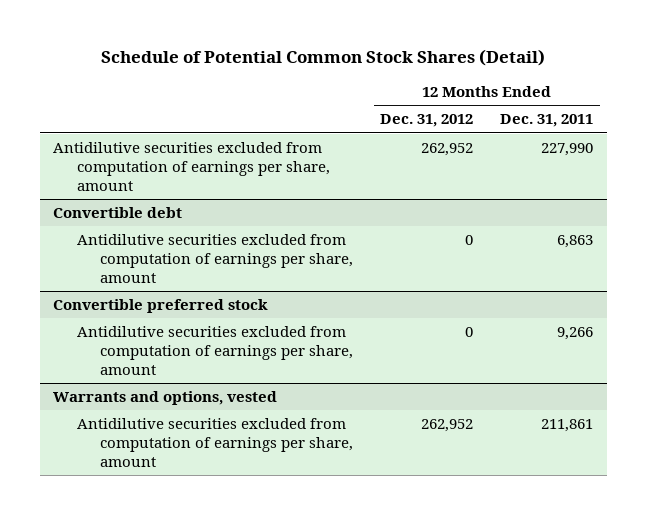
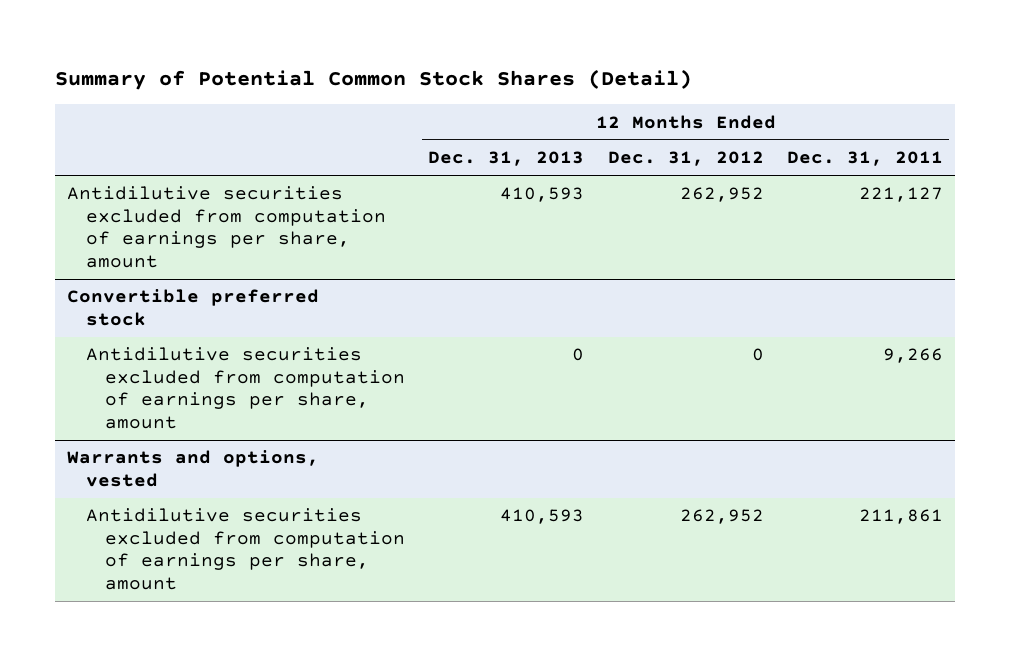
[101,49,546,67] Schedule of Potential Common Stock Shares (Detail) -> [54,68,692,90] Summary of Potential Common Stock Shares (Detail)
none -> [428,151,585,167] Dec. 31, 2013
[53,206,183,218] Convertible debt -> none
[76,233,354,284] Antidilutive securities excluded from computation of earnings per share, amount -> none
[541,142,594,156] 227,990 -> [859,187,944,203] 221,127

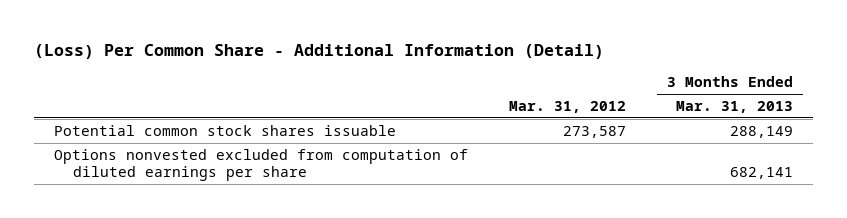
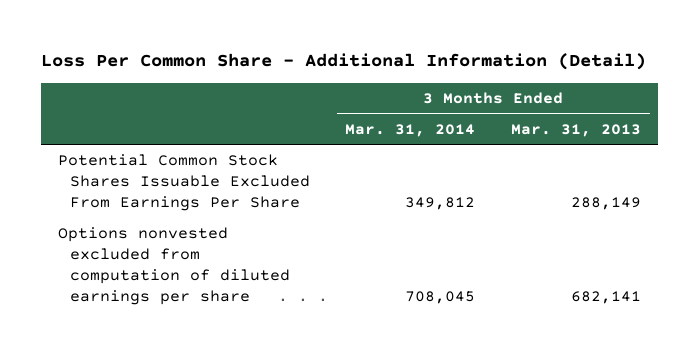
[33,43,604,59] (Loss) Per Common Share - Additional Information (Detail) -> [40,53,646,71] Loss Per Common Share - Additional Information (Detail)
[508,101,626,114] Mar. 31, 2012 -> none
none -> [345,123,476,137] Mar. 31, 2014
[54,125,397,137] Potential common stock shares issuable -> [58,154,311,212] Potential Common Stock Shares Issuable Excluded From Earnings Per Share

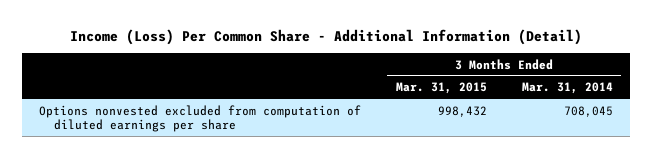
[40,53,646,71] Loss Per Common Share - Additional Information (Detail) -> [69,28,582,45] Income (Loss) Per Common Share - Additional Information (Detail)
[510,123,641,137] Mar. 31, 2013 -> none
none -> [395,82,487,95] Mar. 31, 2015
[58,154,311,212] Potential Common Stock Shares Issuable Excluded From Earnings Per Share -> none

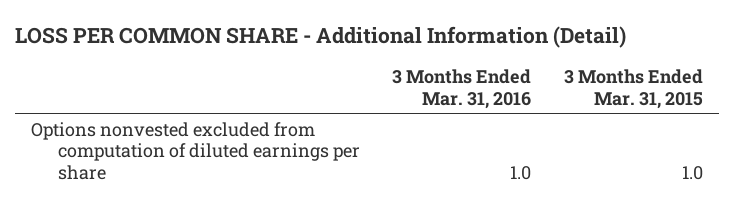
[69,28,582,45] Income (Loss) Per Common Share - Additional Information (Detail) -> [15,26,627,49] LOSS PER COMMON SHARE - Additional Information (Detail)
[521,82,613,95] Mar. 31, 2014 -> none
none -> [392,69,532,109] 3 Months Ended Mar. 31, 2016
[437,105,487,117] 998,432 -> [681,165,703,180] 1.0

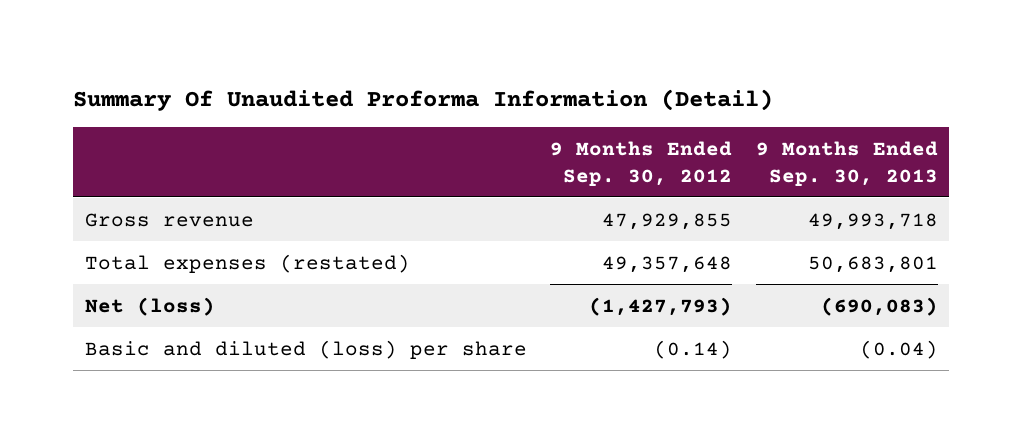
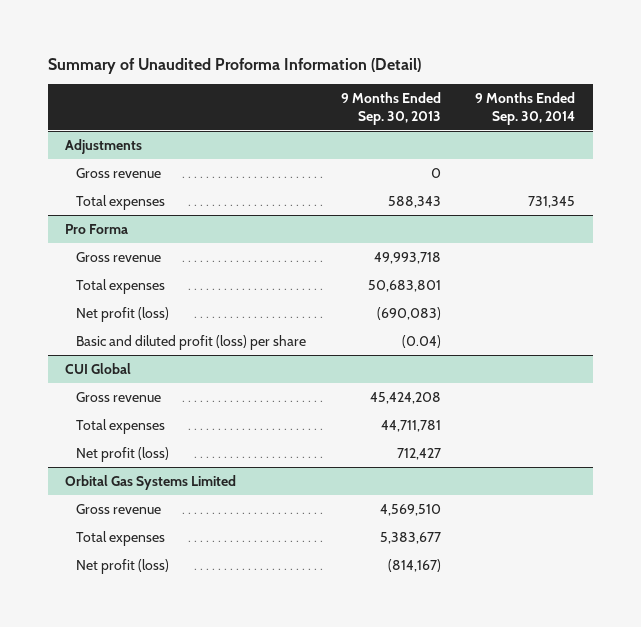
[73,89,774,112] Summary Of Unaudited Proforma Information (Detail) -> [47,57,421,74] Summary of Unaudited Proforma Information (Detail)
[550,140,733,186] 9 Months Ended Sep. 30, 2012 -> none
none -> [475,91,576,125] 9 Months Ended Sep. 30, 2014
none -> [65,138,143,154] Adjustments
none -> [75,167,161,178] Gross revenue
none -> [75,194,165,210] Total expenses
none -> [65,223,129,234] Pro Forma
[85,253,411,273] Total expenses (restated) -> [75,278,165,294] Total expenses
[85,296,216,316] Net (loss) -> [75,306,169,322] Net profit (loss)
[85,339,528,359] Basic and diluted (loss) per share -> [75,334,306,350] Basic and diluted profit (loss) per share
none -> [65,362,132,374] CUI Global
none -> [75,391,161,402] Gross revenue
none -> [75,418,165,434] Total expenses
none -> [75,446,169,462] Net profit (loss)
none -> [65,474,237,490] Orbital Gas Systems Limited
none -> [75,503,161,514] Gross revenue
none -> [75,530,165,546] Total expenses
none -> [75,558,169,574] Net profit (loss)

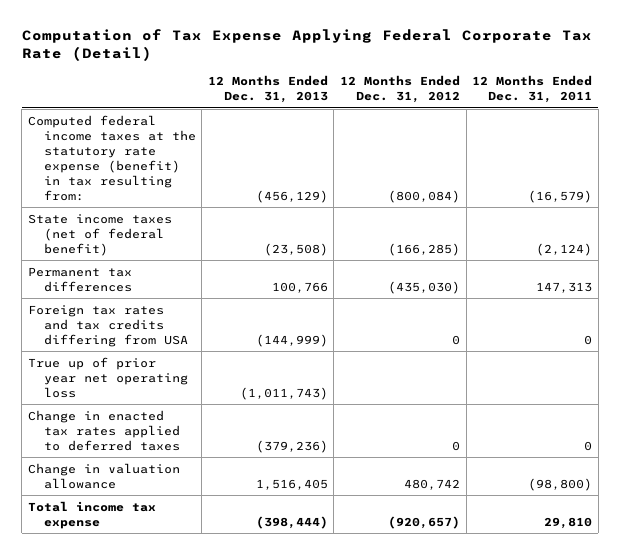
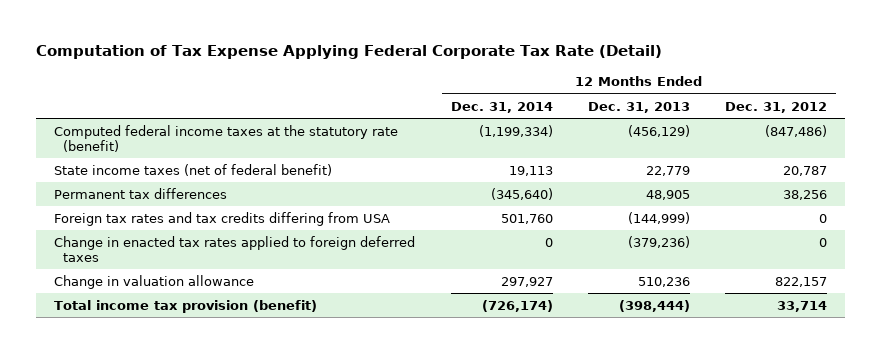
[472,75,593,104] 12 Months Ended Dec. 31, 2011 -> none
none -> [450,101,553,113] Dec. 31, 2014
[27,114,196,201] Computed federal income taxes at the statutory rate expense (benefit) in tax resulting from: -> [54,124,399,152] Computed federal income taxes at the statutory rate (benefit)
[388,189,461,203] (800,084) -> [765,124,828,137] (847,486)
[263,242,328,256] (23,508) -> [645,165,690,176] 22,779
[388,242,461,256] (166,285) -> [783,165,828,176] 20,787
[271,281,328,293] 100,766 -> [645,189,690,200] 48,905
[388,280,461,294] (435,030) -> [783,189,828,200] 38,256
[27,356,188,398] True up of prior year net operating loss -> none
[27,409,180,451] Change in enacted tax rates applied to deferred taxes -> [54,235,416,262] Change in enacted tax rates applied to foreign deferred taxes
[255,478,328,490] 1,516,405 -> [637,276,690,287] 510,236
[404,478,461,490] 480,742 -> [775,276,828,287] 822,157
[27,500,156,529] Total income tax expense -> [54,299,318,313] Total income tax provision (benefit)
[388,515,461,529] (920,657) -> [777,300,828,312] 33,714

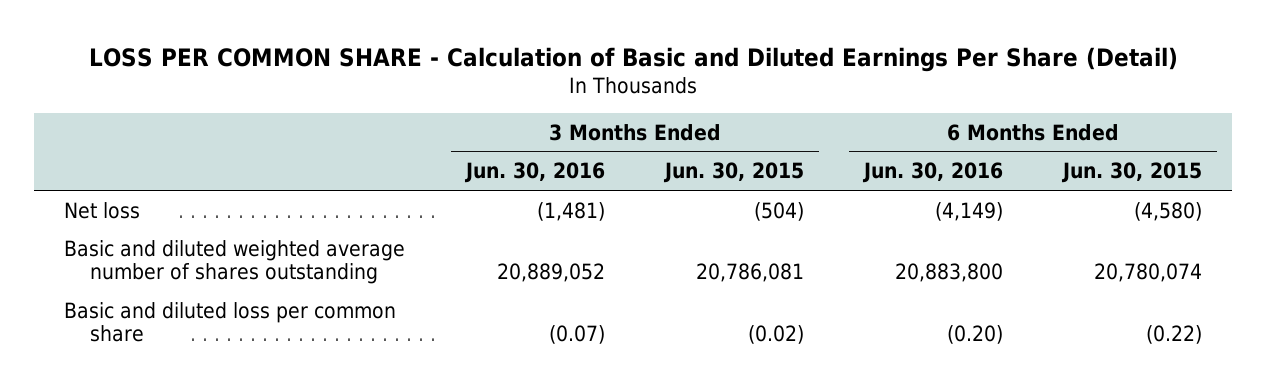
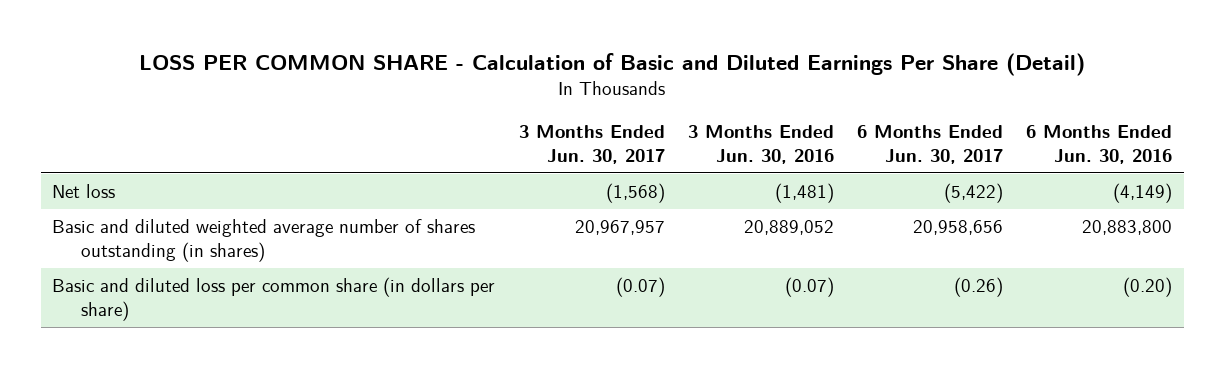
[662,162,804,184] Jun. 30, 2015 -> none
[1061,162,1203,184] Jun. 30, 2015 -> none
none -> [518,125,665,164] 3 Months Ended Jun. 30, 2017
none -> [857,125,1004,164] 6 Months Ended Jun. 30, 2017
[64,239,406,285] Basic and diluted weighted average number of shares outstanding -> [52,219,476,262] Basic and diluted weighted average number of shares outstanding (in shares)
[64,301,397,343] Basic and diluted loss per common share -> [52,277,496,321] Basic and diluted loss per common share (in dollars per share)

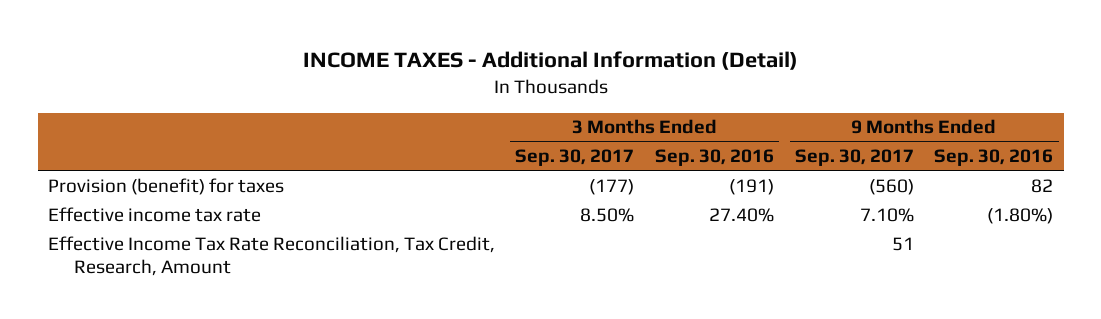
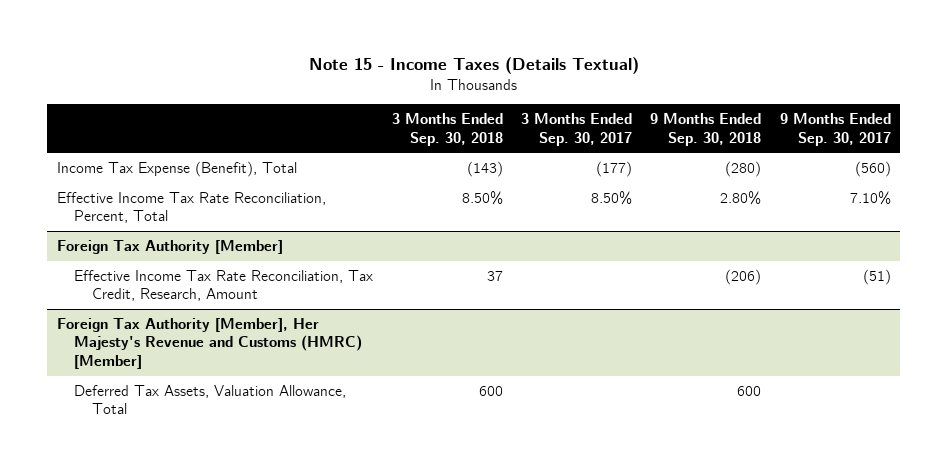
[302,51,798,71] INCOME TAXES - Additional Information (Detail) -> [308,56,639,74] Note 15 - Income Taxes (Details Textual)
[655,148,775,166] Sep. 30, 2016 -> none
[934,148,1054,166] Sep. 30, 2016 -> none
none -> [391,112,503,146] 3 Months Ended Sep. 30, 2018
none -> [650,112,762,146] 9 Months Ended Sep. 30, 2018
[47,177,284,195] Provision (benefit) for taxes -> [56,160,297,177] Income Tax Expense (Benefit), Total
[47,206,261,222] Effective income tax rate -> [56,191,326,224] Effective Income Tax Rate Reconciliation, Percent, Total
none -> [56,239,283,254] Foreign Tax Authority [Member]
[891,236,914,251] 51 -> [862,268,891,285] (51)
none -> [56,317,363,370] Foreign Tax Authority [Member], Her Majesty's Revenue and Customs (HMRC) [Member]
none -> [74,384,347,415] Deferred Tax Assets, Valuation Allowance, Total

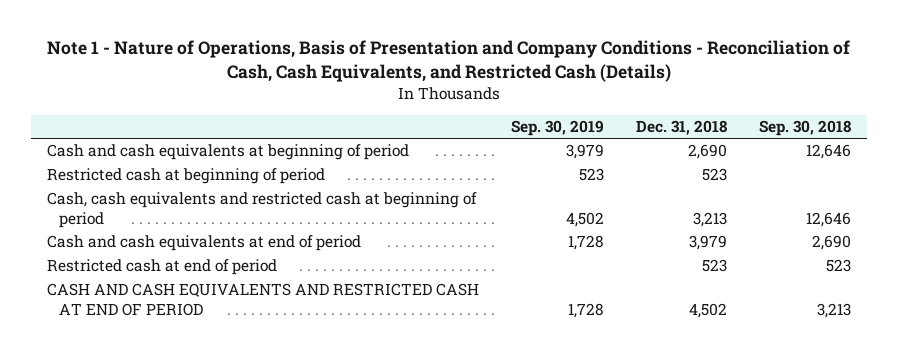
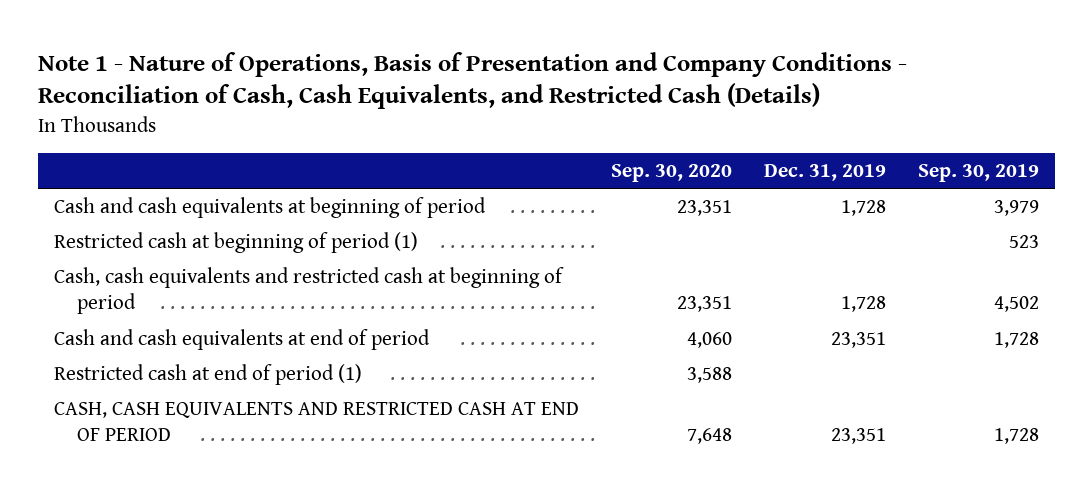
[636,119,728,135] Dec. 31, 2018 -> none
[759,119,852,136] Sep. 30, 2018 -> none
none -> [610,164,732,183] Sep. 30, 2020
none -> [763,164,886,182] Dec. 31, 2019
[46,168,325,185] Restricted cash at beginning of period -> [53,232,418,254] Restricted cash at beginning of period (1)
[46,259,277,276] Restricted cash at end of period -> [53,364,362,386] Restricted cash at end of period (1)
[46,283,479,316] CASH AND CASH EQUIVALENTS AND RESTRICTED CASH AT END OF PERIOD -> [53,402,579,442] CASH, CASH EQUIVALENTS AND RESTRICTED CASH AT END OF PERIOD

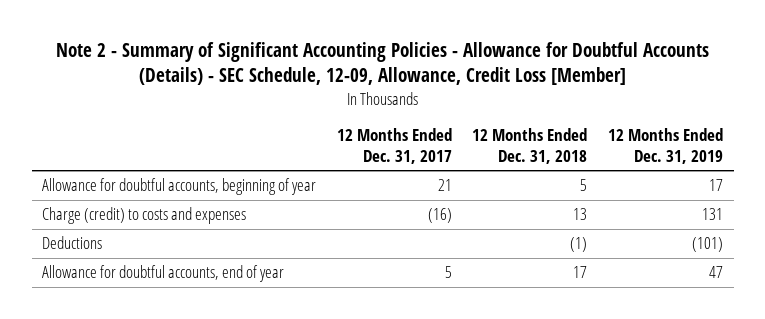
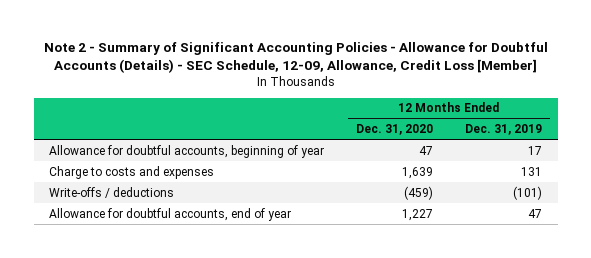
[336,128,452,164] 12 Months Ended Dec. 31, 2017 -> none
[472,128,588,164] 12 Months Ended Dec. 31, 2018 -> none
none -> [356,124,434,136] Dec. 31, 2020
[42,207,247,225] Charge (credit) to costs and expenses -> [49,165,215,179] Charge to costs and expenses
[42,236,103,250] Deductions -> [49,186,175,198] Write-offs / deductions

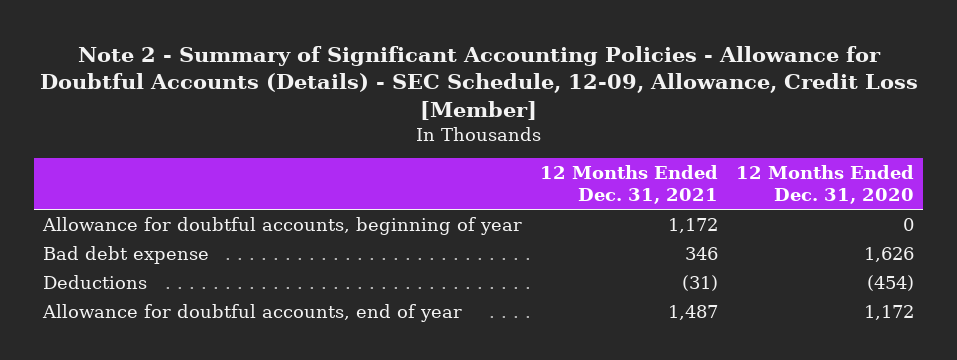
[464,124,542,136] Dec. 31, 2019 -> none
none -> [540,165,719,205] 12 Months Ended Dec. 31, 2021
[49,165,215,179] Charge to costs and expenses -> none
[419,145,434,155] 47 -> [903,218,915,232] 0
none -> [43,246,210,265] Bad debt expense
[49,186,175,198] Write-offs / deductions -> [43,275,148,290] Deductions
[404,185,434,200] (459) -> [867,275,915,292] (454)
[402,208,434,221] 1,227 -> [864,305,915,321] 1,172

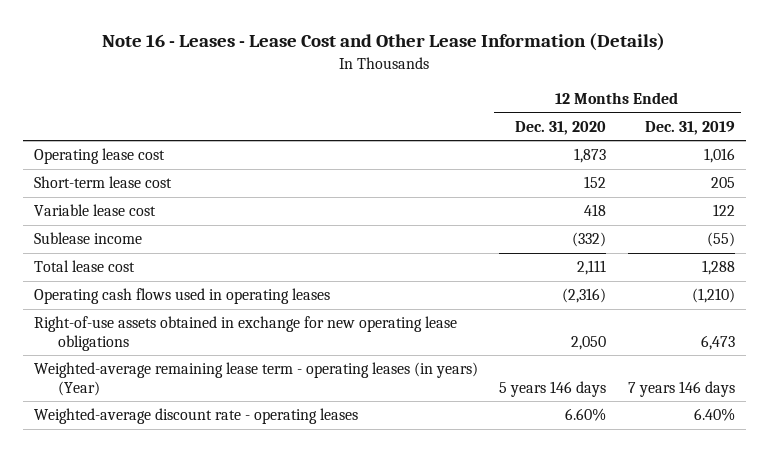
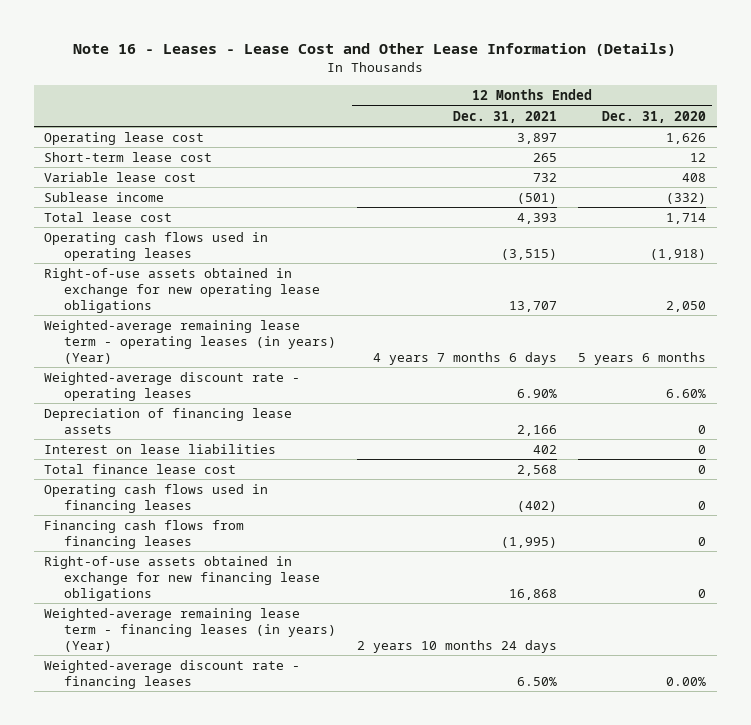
[645,120,736,135] Dec. 31, 2019 -> none
none -> [453,110,558,123] Dec. 31, 2021
[574,148,607,164] 1,873 -> [666,132,707,144] 1,626
[584,176,607,189] 152 -> [690,152,707,162] 12
[584,204,607,217] 418 -> [682,172,707,182] 408
[577,260,607,276] 2,111 -> [666,212,707,224] 1,714
[562,288,607,304] (2,316) -> [650,248,707,260] (1,918)
[499,380,607,397] 5 years 146 days -> [578,351,707,365] 5 years 6 months
none -> [44,407,293,434] Depreciation of financing lease assets
none -> [44,443,277,454] Interest on lease liabilities
none -> [44,463,237,474] Total finance lease cost
none -> [44,483,269,513] Operating cash flows used in financing leases
none -> [44,519,245,549] Financing cash flows from financing leases
none -> [44,555,320,601] Right-of-use assets obtained in exchange for new financing lease obligations
none -> [44,607,336,652] Weighted-average remaining lease term - financing leases (in years) (Year)
none -> [44,659,301,689] Weighted-average discount rate - financing leases

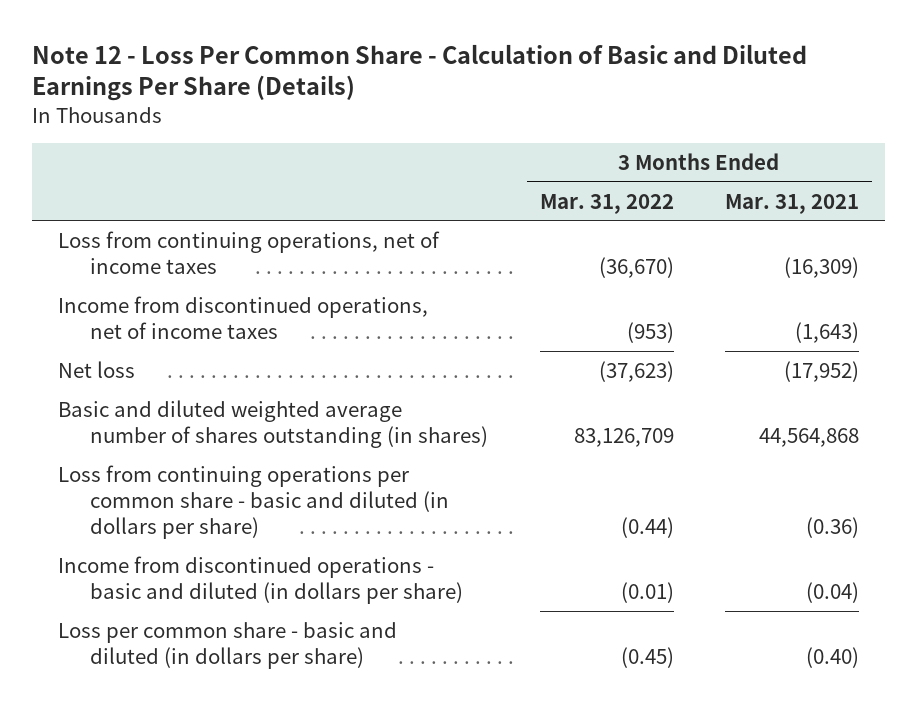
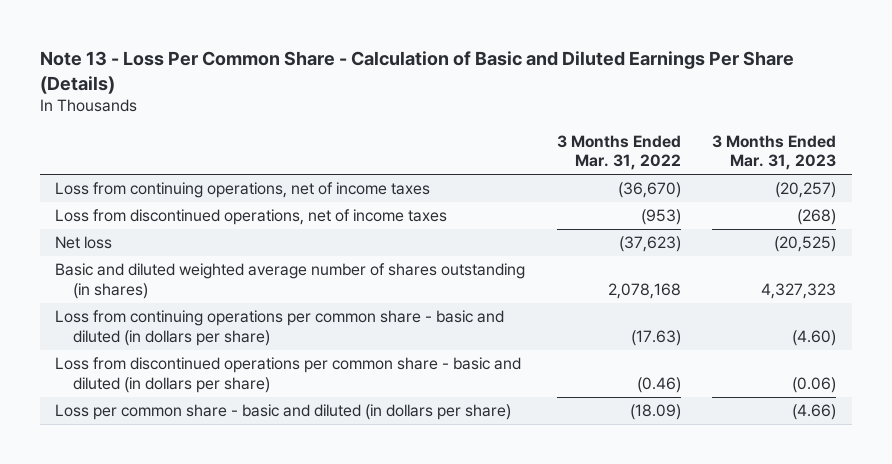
[32,43,808,102] Note 12 - Loss Per Common Share - Calculation of Basic and Diluted Earnings Per Share (Details) -> [39,50,794,94] Note 13 - Loss Per Common Share - Calculation of Basic and Diluted Earnings Per Share (Details)
[725,193,860,214] Mar. 31, 2021 -> none
none -> [712,134,837,171] 3 Months Ended Mar. 31, 2023
[57,295,428,339] Income from discontinued operations, net of income taxes -> [55,209,448,226] Loss from discontinued operations, net of income taxes
[573,427,674,447] 83,126,709 -> [607,283,681,300] 2,078,168
[620,516,674,538] (0.44) -> [630,330,681,347] (17.63)
[57,555,464,604] Income from discontinued operations - basic and diluted (in dollars per share) -> [55,357,522,394] Loss from discontinued operations per common share - basic and diluted (in dollars per share)
[620,581,674,603] (0.01) -> [636,377,681,394] (0.46)
[620,646,674,668] (0.45) -> [629,404,681,421] (18.09)

